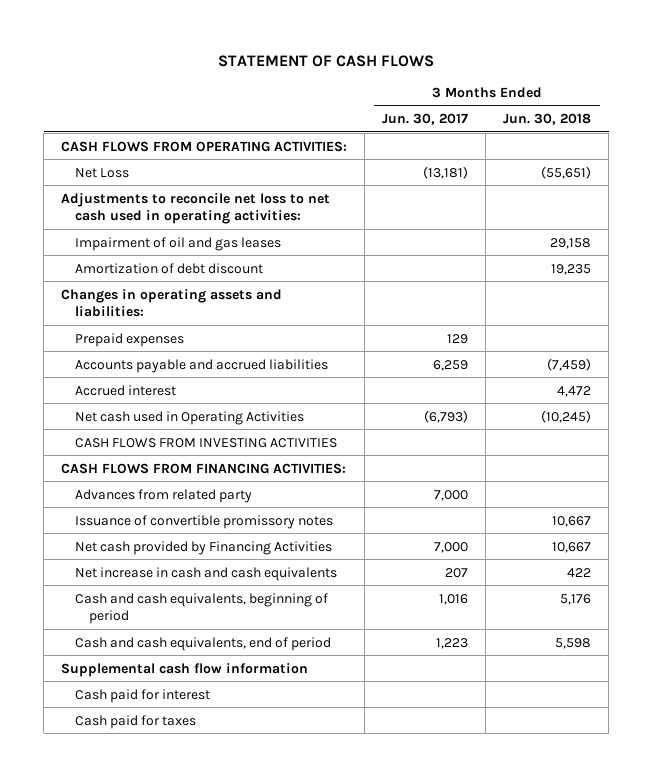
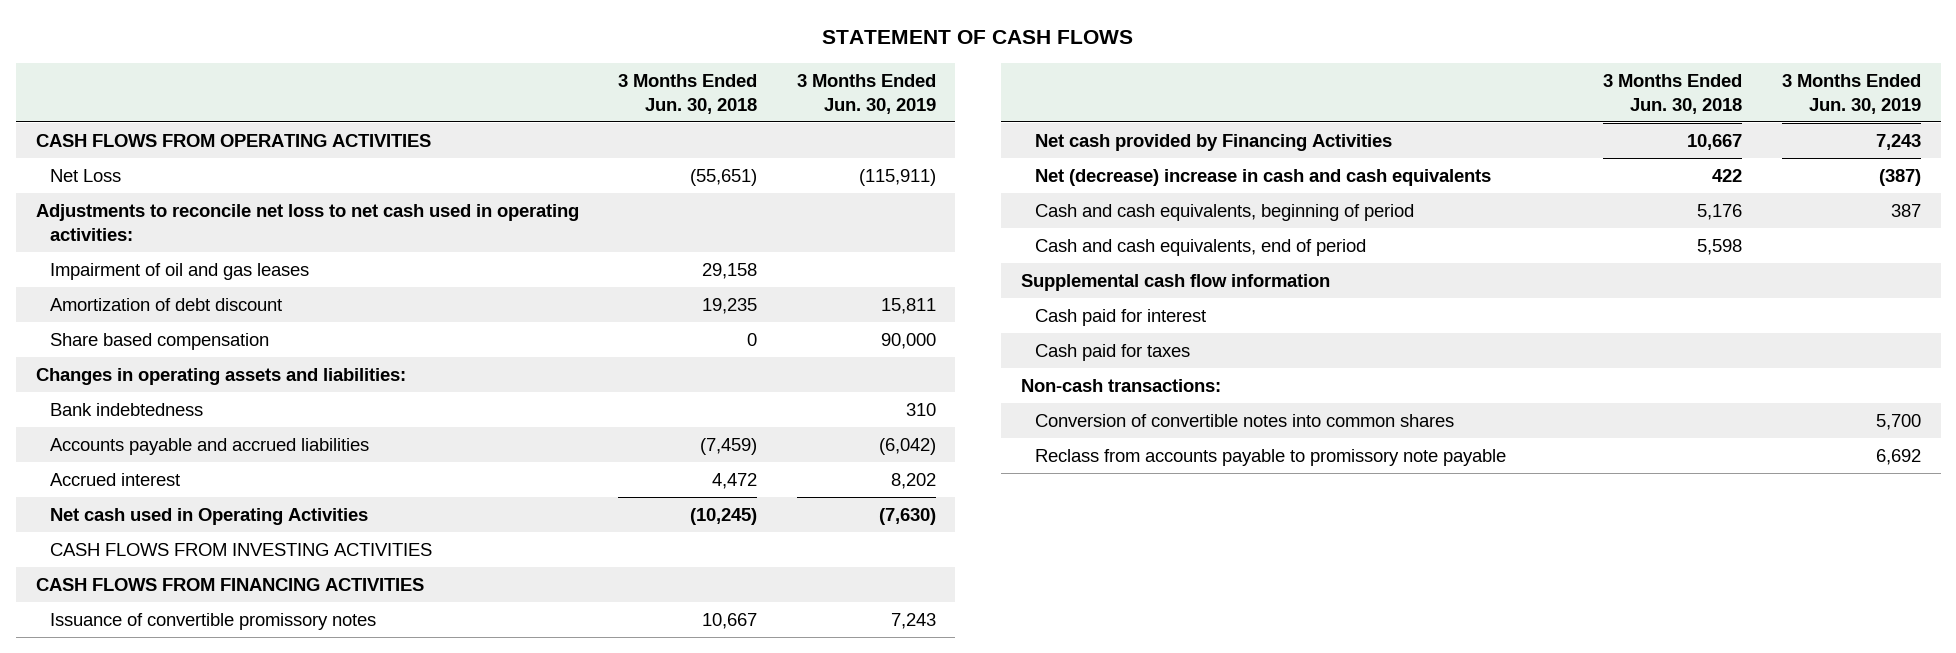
[382,113,469,126] Jun. 30, 2017 -> none
none -> [796,73,936,114] 3 Months Ended Jun. 30, 2019
[61,140,348,152] CASH FLOWS FROM OPERATING ACTIVITIES: -> [35,134,431,148] CASH FLOWS FROM OPERATING ACTIVITIES
none -> [49,333,269,351] Share based compensation
[75,332,185,347] Prepaid expenses -> none
none -> [49,403,203,417] Bank indebtedness
[75,488,253,503] Advances from related party -> none
[61,462,347,474] CASH FLOWS FROM FINANCING ACTIVITIES: -> [35,578,424,592] CASH FLOWS FROM FINANCING ACTIVITIES
[75,566,338,581] Net increase in cash and cash equivalents -> [1034,169,1491,187] Net (decrease) increase in cash and cash equivalents
none -> [1020,379,1221,393] Non-cash transactions:
none -> [1034,414,1454,428] Conversion of convertible notes into common shares
none -> [1034,449,1506,467] Reclass from accounts payable to promissory note payable

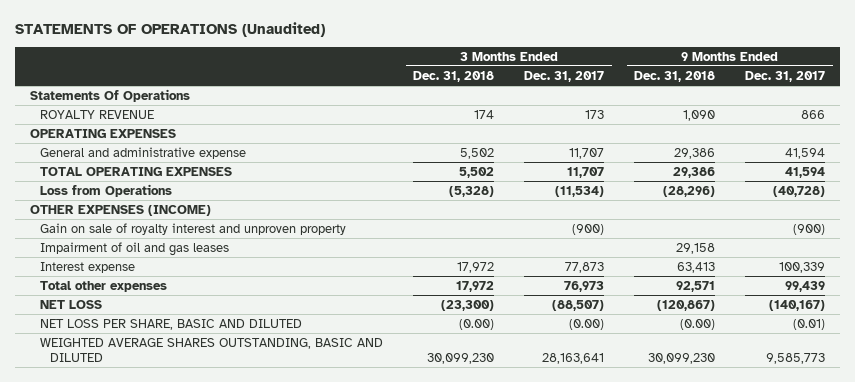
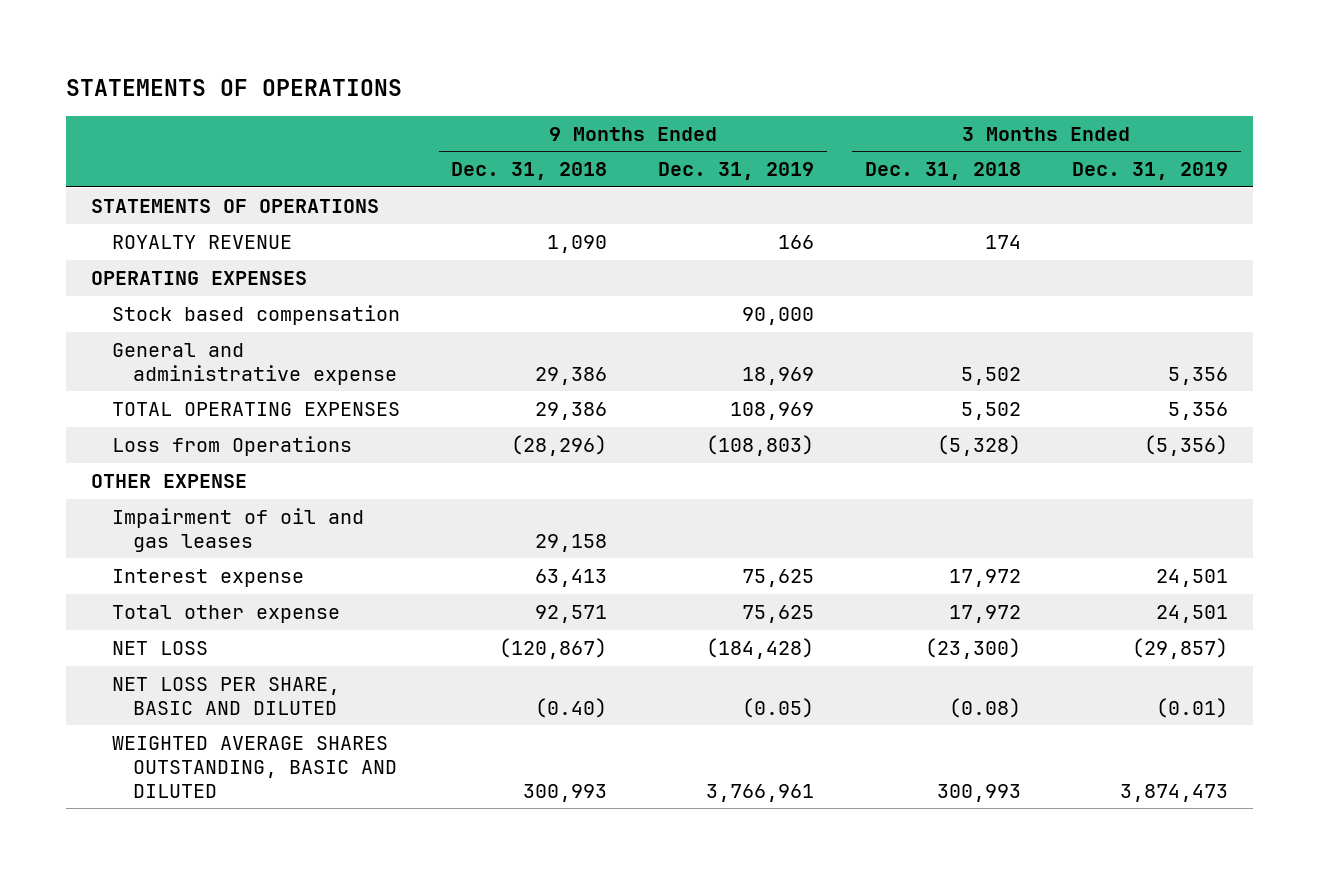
[14,22,325,38] STATEMENTS OF OPERATIONS (Unaudited) -> [65,79,402,97] STATEMENTS OF OPERATIONS
[524,70,605,82] Dec. 31, 2017 -> none
[745,70,826,82] Dec. 31, 2017 -> none
none -> [658,162,815,181] Dec. 31, 2019
none -> [1071,162,1228,181] Dec. 31, 2019
[29,88,190,102] Statements Of Operations -> [91,198,380,213] STATEMENTS OF OPERATIONS
none -> [112,304,401,325] Stock based compensation
[29,204,211,216] OTHER EXPENSES (INCOME) -> none
[40,222,347,235] Gain on sale of royalty interest and unproven property -> none
none -> [91,473,248,488] OTHER EXPENSE
[40,280,168,292] Total other expenses -> [112,604,341,623] Total other expense
[459,318,495,330] (0.00) -> [948,697,1021,718] (0.08)
[680,318,716,330] (0.00) -> [535,697,608,718] (0.40)
[427,352,495,364] 30,099,230 -> [936,783,1021,802] 300,993
[648,352,716,364] 30,099,230 -> [523,783,608,802] 300,993

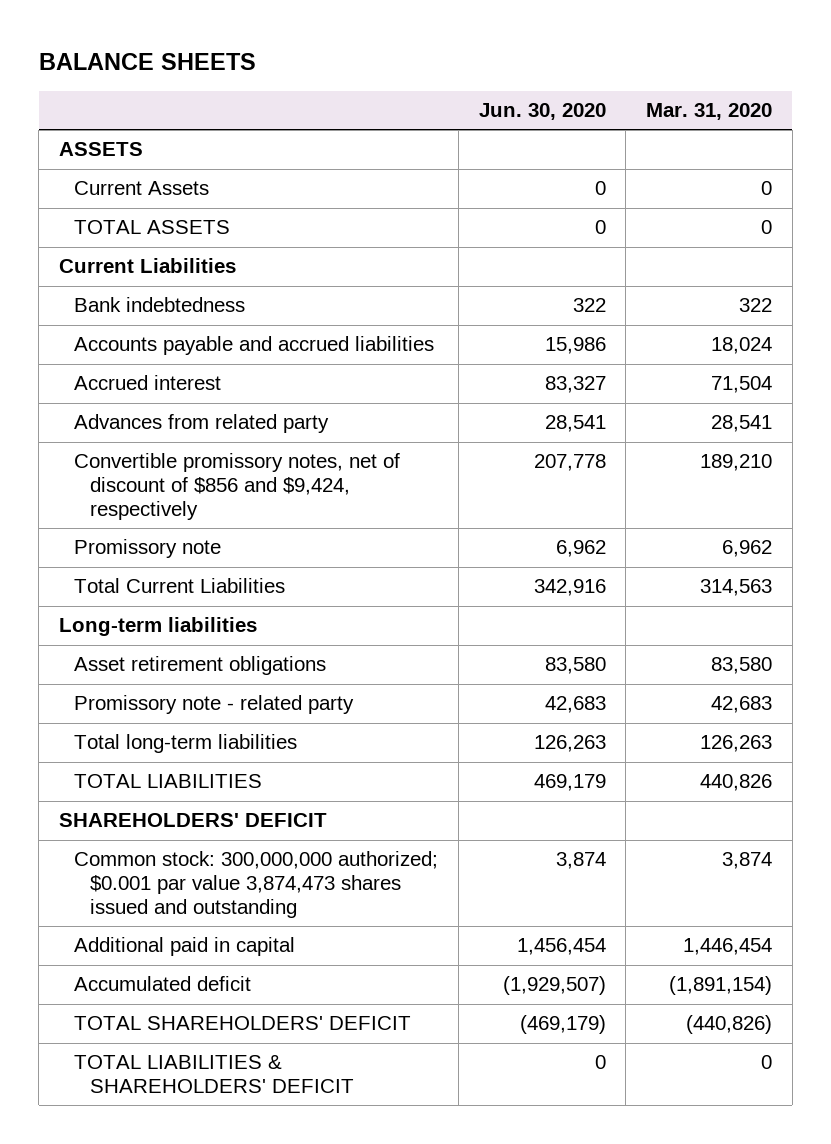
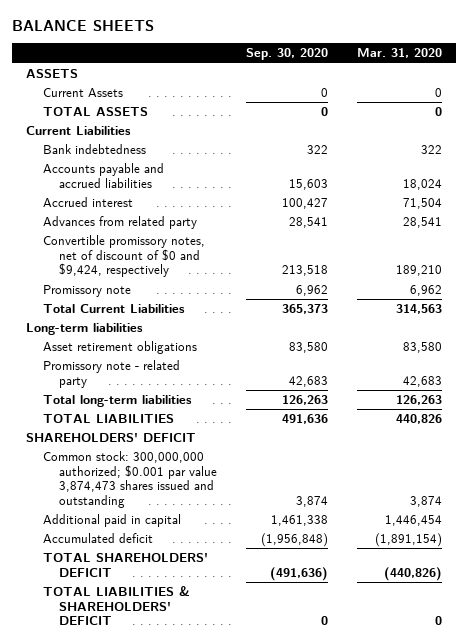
[478,102,606,120] Jun. 30, 2020 -> none
none -> [245,48,328,61] Sep. 30, 2020
[74,453,401,520] Convertible promissory notes, net of discount of $856 and $9,424, respectively -> [42,235,205,278] Convertible promissory notes, net of discount of $0 and $9,424, respectively

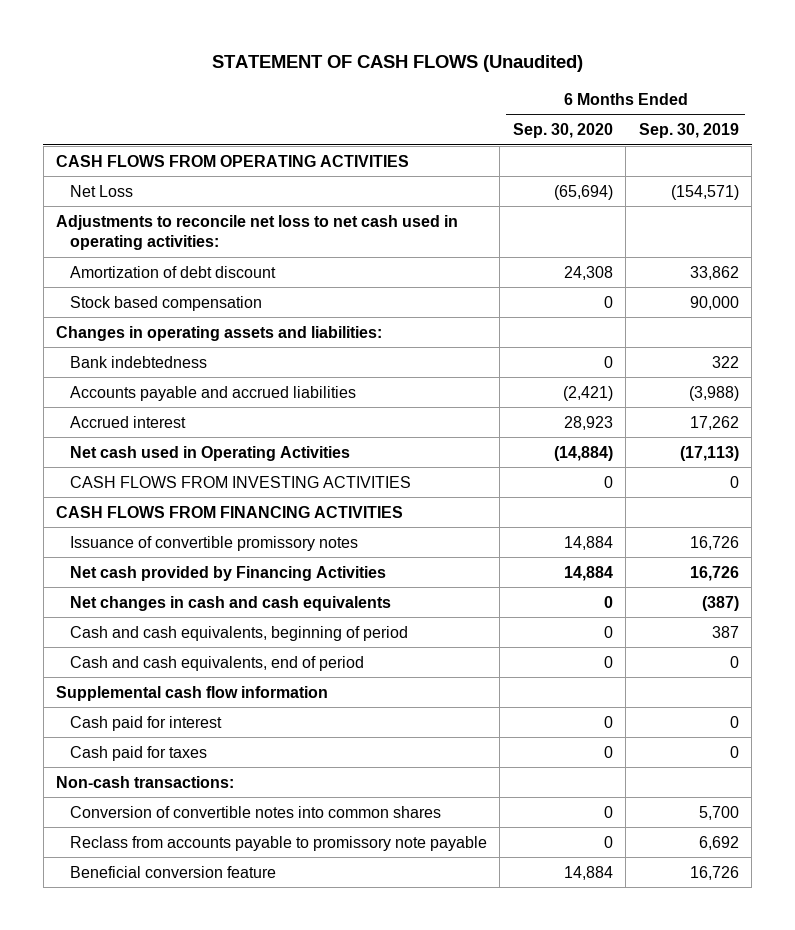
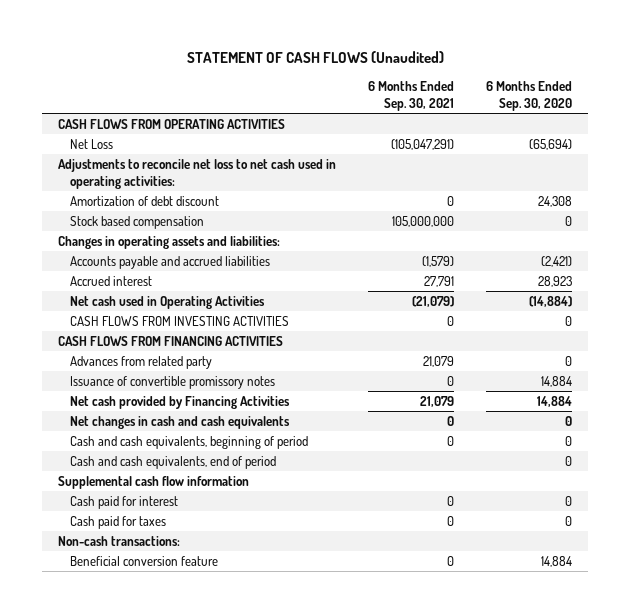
[638,122,739,138] Sep. 30, 2019 -> none
none -> [368,80,455,111] 6 Months Ended Sep. 30, 2021
[69,355,207,368] Bank indebtedness -> none
none -> [70,355,213,369] Advances from related party
[69,805,441,818] Conversion of convertible notes into common shares -> none
[69,835,487,851] Reclass from accounts payable to promissory note payable -> none

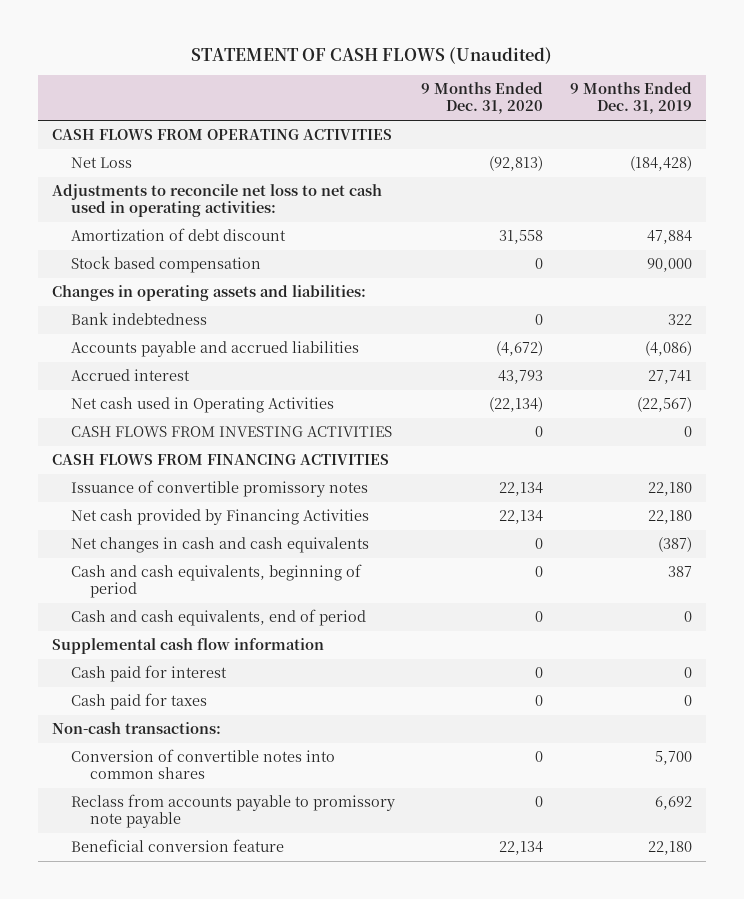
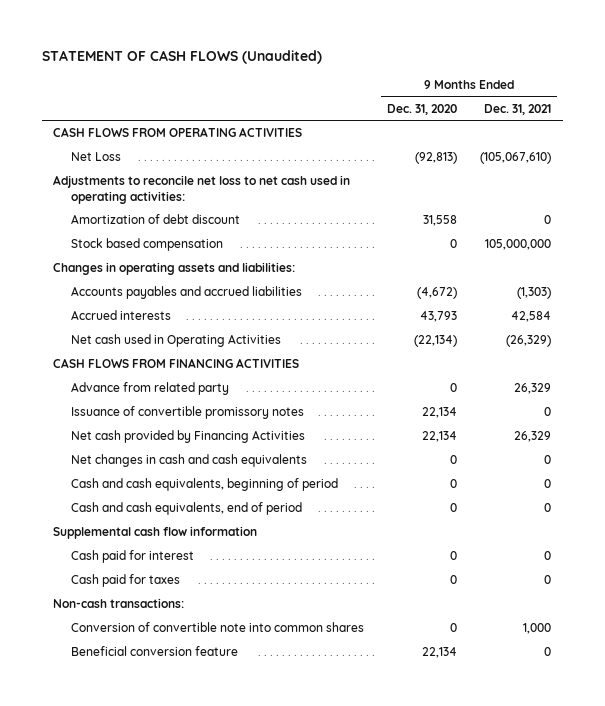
[570,82,693,115] 9 Months Ended Dec. 31, 2019 -> none
none -> [484,103,552,115] Dec. 31, 2021
[70,312,207,326] Bank indebtedness -> none
[70,341,359,358] Accounts payable and accrued liabilities -> [70,286,302,300] Accounts payables and accrued liabilities
[70,369,190,382] Accrued interest -> [70,310,171,321] Accrued interests
[70,426,392,438] CASH FLOWS FROM INVESTING ACTIVITIES -> none
none -> [70,382,229,396] Advance from related party
[70,794,395,829] Reclass from accounts payable to promissory note payable -> none
[70,749,335,780] Conversion of convertible notes into common shares -> [70,622,364,633] Conversion of convertible note into common shares

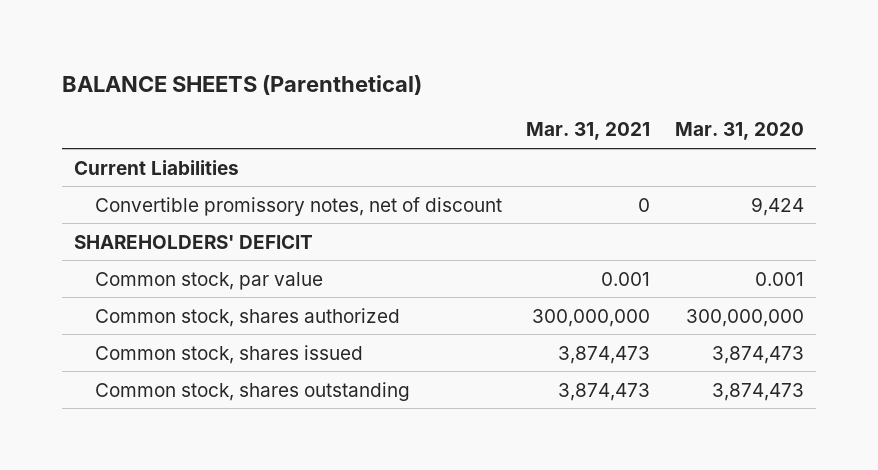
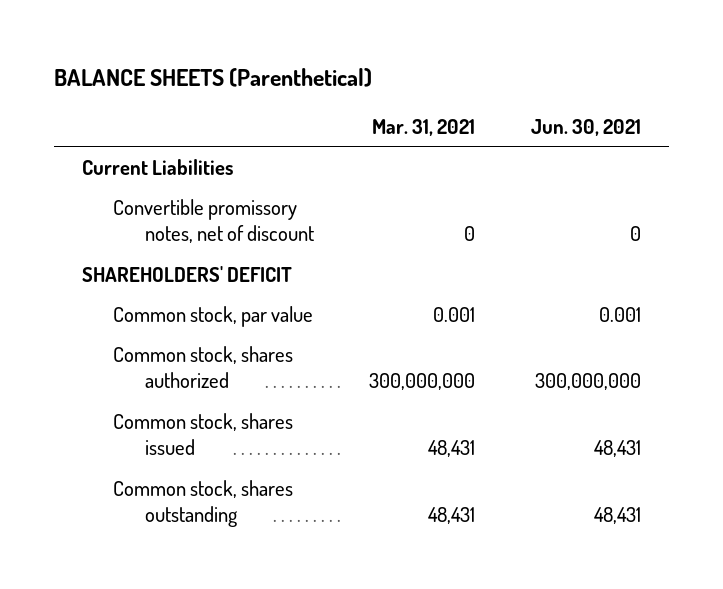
[675,122,805,141] Mar. 31, 2020 -> none
none -> [530,118,641,136] Jun. 30, 2021
[558,345,651,364] 3,874,473 -> [428,440,476,458] 48,431
[558,382,651,401] 3,874,473 -> [428,507,476,525] 48,431

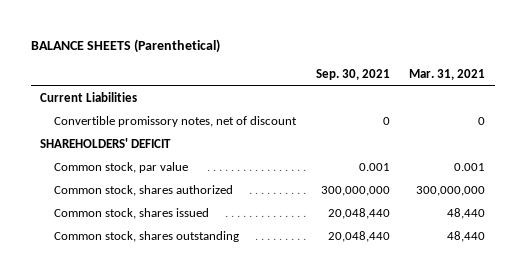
[530,118,641,136] Jun. 30, 2021 -> none
none -> [315,68,390,80] Sep. 30, 2021
[428,440,476,458] 48,431 -> [447,207,486,219] 48,440
[428,507,476,525] 48,431 -> [447,230,486,242] 48,440

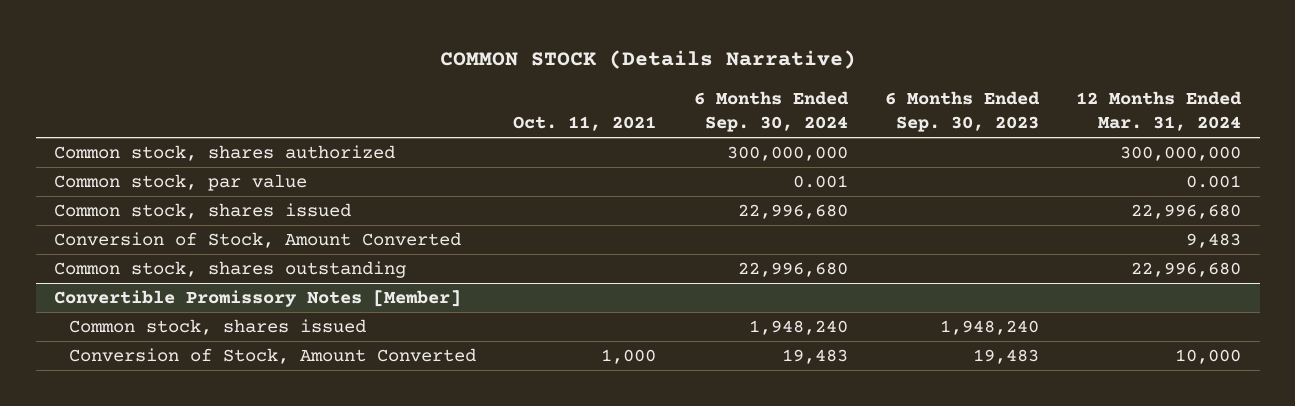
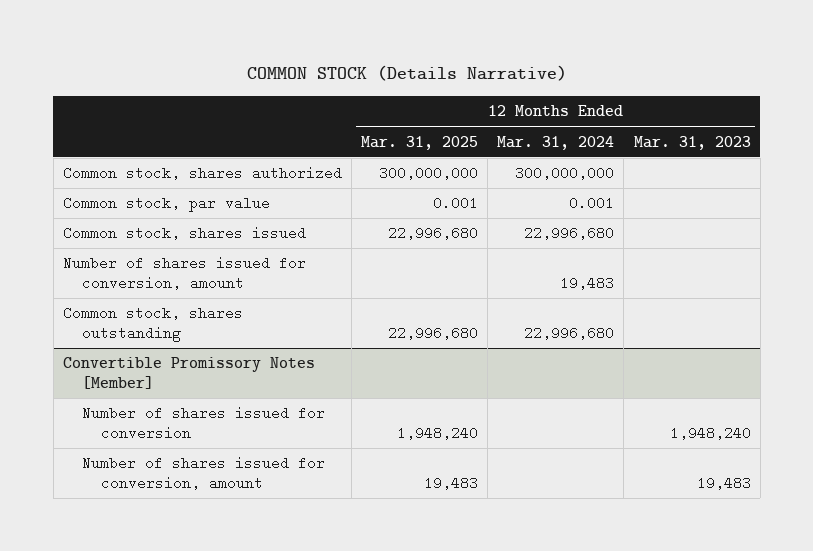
[513,116,657,132] Oct. 11, 2021 -> none
[693,90,849,133] 6 Months Ended Sep. 30, 2024 -> none
[884,90,1040,133] 6 Months Ended Sep. 30, 2023 -> none
none -> [361,135,479,150] Mar. 31, 2025
none -> [633,135,751,150] Mar. 31, 2023
[54,232,462,249] Conversion of Stock, Amount Converted -> none
none -> [62,256,306,290] Number of shares issued for conversion, amount
[69,319,367,336] Common stock, shares issued -> none
[69,348,477,365] Conversion of Stock, Amount Converted -> none
none -> [81,406,325,440] Number of shares issued for conversion
none -> [81,456,325,490] Number of shares issued for conversion, amount

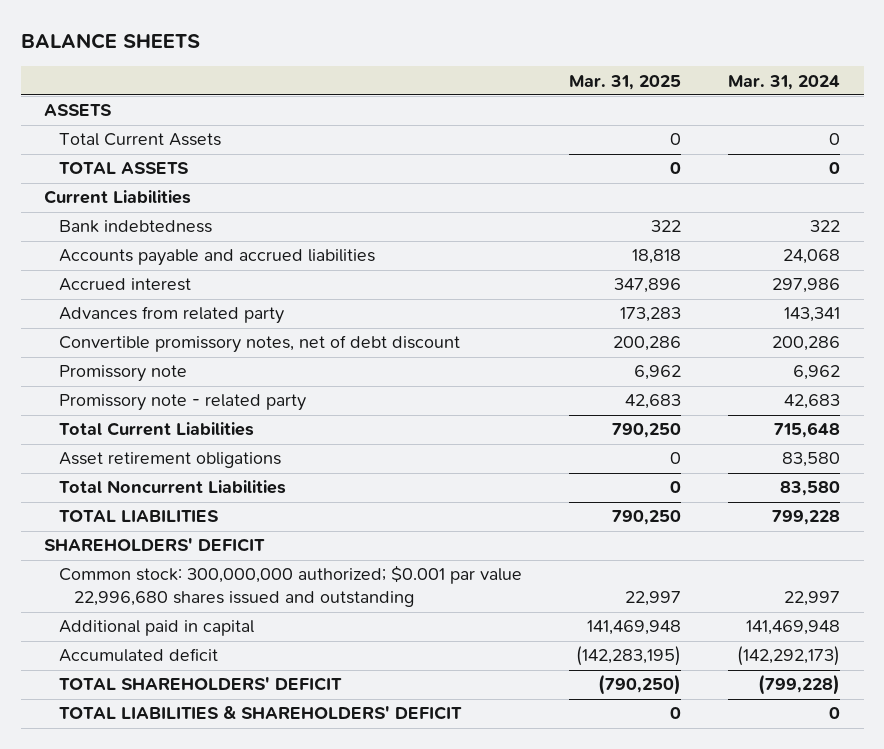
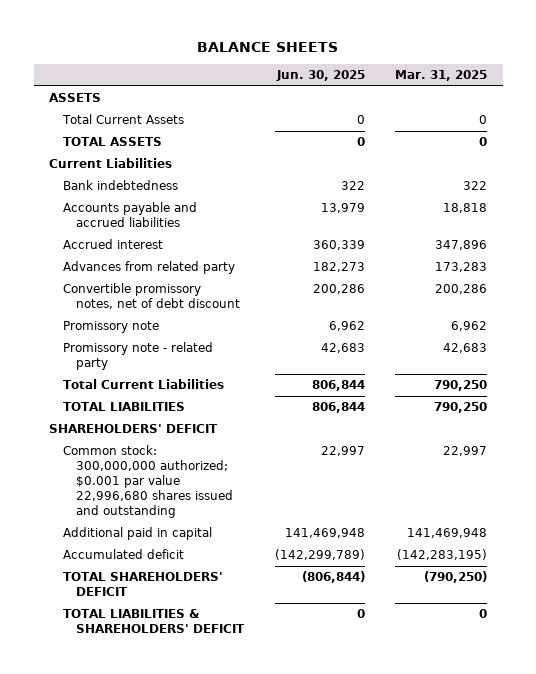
[728,74,841,90] Mar. 31, 2024 -> none
none -> [275,70,365,82] Jun. 30, 2025
[58,452,281,469] Asset retirement obligations -> none
[58,480,286,495] Total Noncurrent Liabilities -> none

